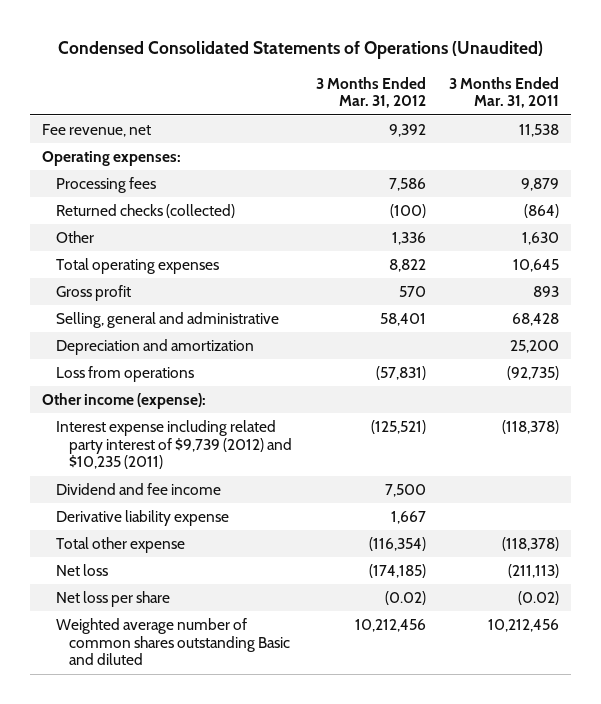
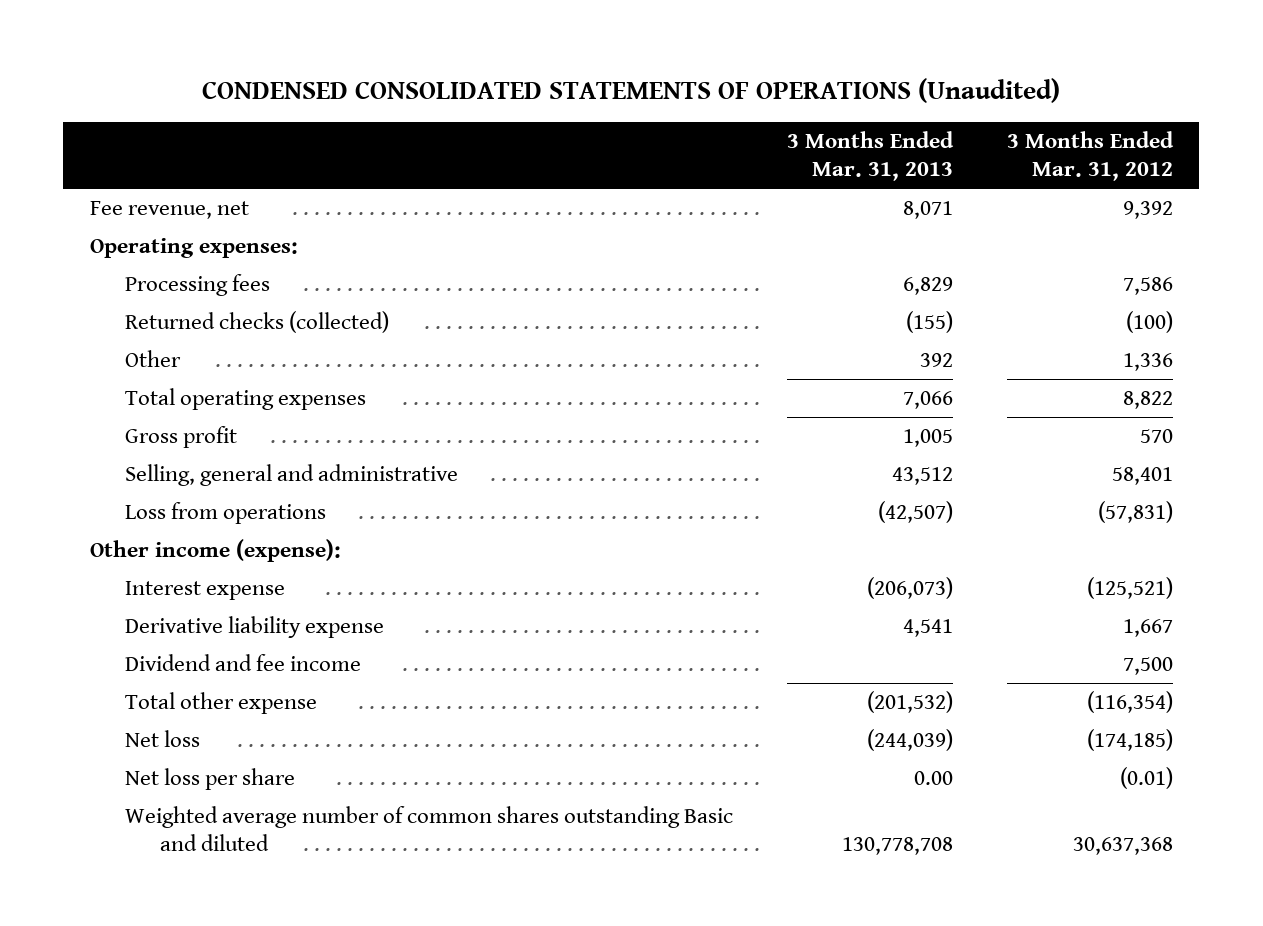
[57,41,543,60] Condensed Consolidated Statements of Operations (Unaudited) -> [202,77,1061,103] CONDENSED CONSOLIDATED STATEMENTS OF OPERATIONS (Unaudited)
[449,76,560,109] 3 Months Ended Mar. 31, 2011 -> none
none -> [786,130,954,182] 3 Months Ended Mar. 31, 2013
[55,338,254,355] Depreciation and amortization -> none
[55,419,293,470] Interest expense including related party interest of $9,739 (2012) and $10,235 (2011) -> [124,580,285,600] Interest expense
[55,482,221,495] Dividend and fee income -> [124,653,361,671] Dividend and fee income
[384,590,426,605] (0.02) -> [1119,766,1173,789] (0.01)
[354,618,426,632] 10,212,456 -> [1072,837,1173,856] 30,637,368

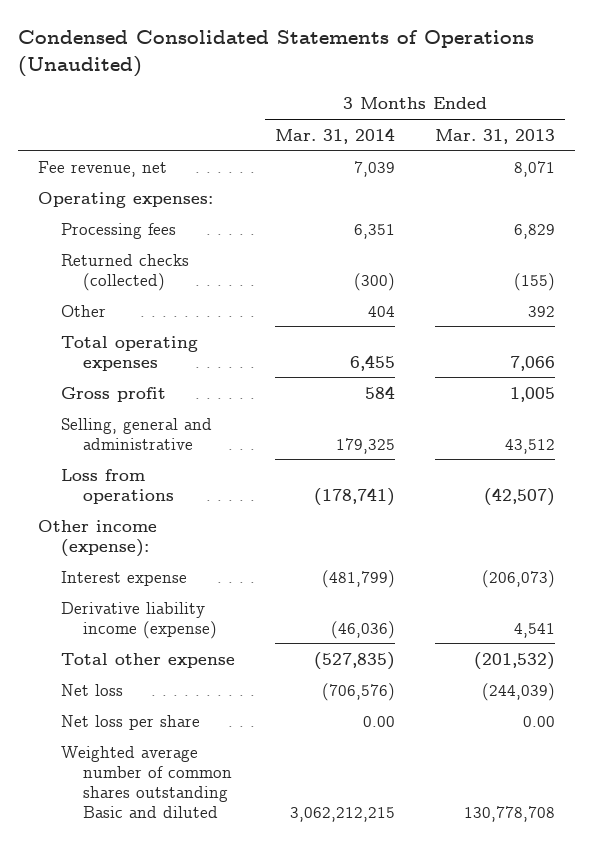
[202,77,1061,103] CONDENSED CONSOLIDATED STATEMENTS OF OPERATIONS (Unaudited) -> [17,30,534,77] Condensed Consolidated Statements of Operations (Unaudited)
[1006,130,1174,182] 3 Months Ended Mar. 31, 2012 -> none
none -> [274,127,395,144] Mar. 31, 2014
[124,653,361,671] Dividend and fee income -> none
[124,615,384,638] Derivative liability expense -> [60,601,218,639] Derivative liability income (expense)

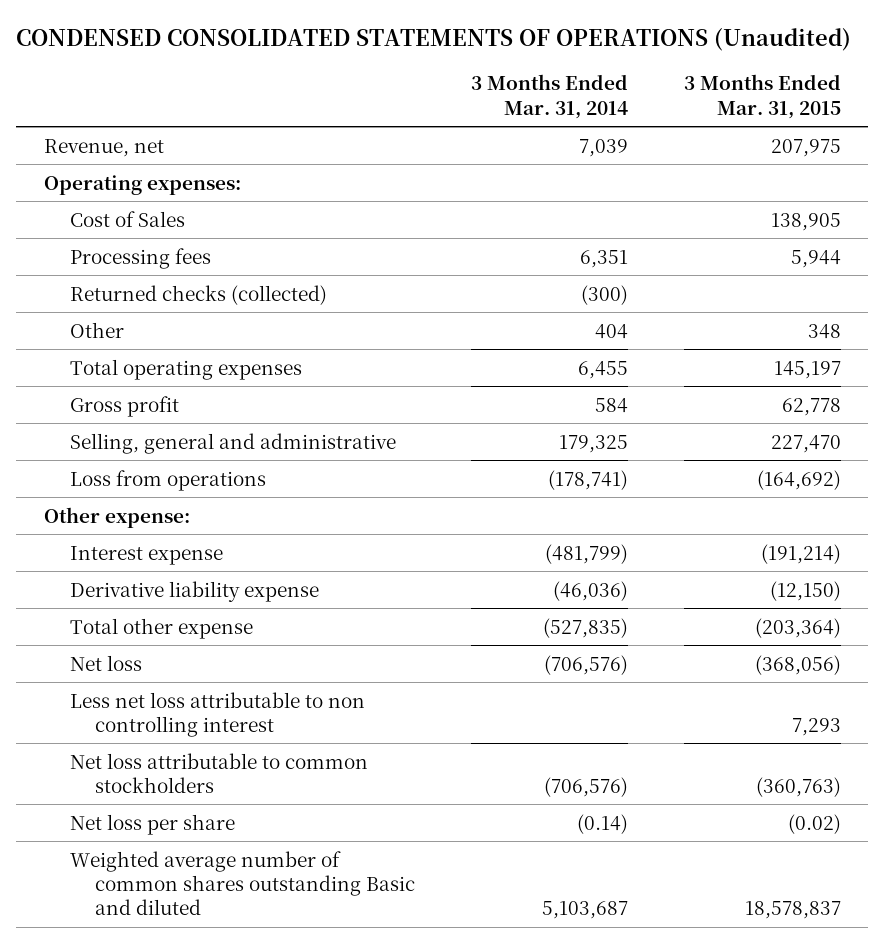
[17,30,534,77] Condensed Consolidated Statements of Operations (Unaudited) -> [16,27,852,51] CONDENSED CONSOLIDATED STATEMENTS OF OPERATIONS (Unaudited)
[435,128,556,144] Mar. 31, 2013 -> none
none -> [683,74,841,119] 3 Months Ended Mar. 31, 2015
[38,160,168,177] Fee revenue, net -> [44,138,165,157] Revenue, net
none -> [69,210,185,227] Cost of Sales
[38,519,158,557] Other income (expense): -> [44,506,191,528] Other expense:
[60,601,218,639] Derivative liability income (expense) -> [69,580,319,602] Derivative liability expense
none -> [69,691,365,737] Less net loss attributable to non controlling interest
none -> [69,752,368,793] Net loss attributable to common stockholders
[362,715,395,727] 0.00 -> [576,813,628,834] (0.14)
[289,807,395,823] 3,062,212,215 -> [541,901,628,920] 5,103,687

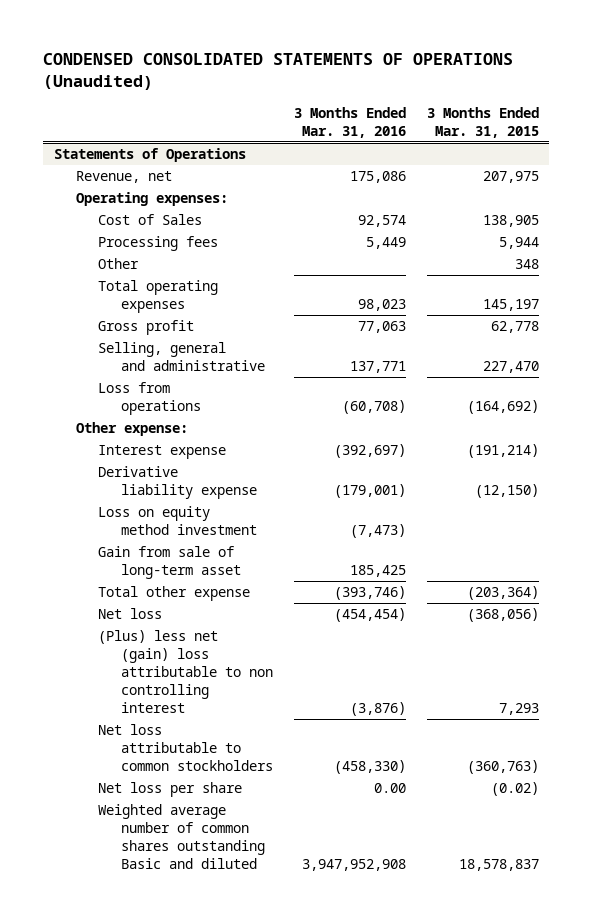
[470,74,628,119] 3 Months Ended Mar. 31, 2014 -> none
none -> [293,106,406,138] 3 Months Ended Mar. 31, 2016
none -> [54,148,247,163] Statements of Operations
[69,284,327,305] Returned checks (collected) -> none
none -> [98,506,257,536] Loss on equity method investment
none -> [98,546,241,580] Gain from sale of long-term asset
[69,691,365,737] Less net loss attributable to non controlling interest -> [98,630,273,713] (Plus) less net (gain) loss attributable to non controlling interest

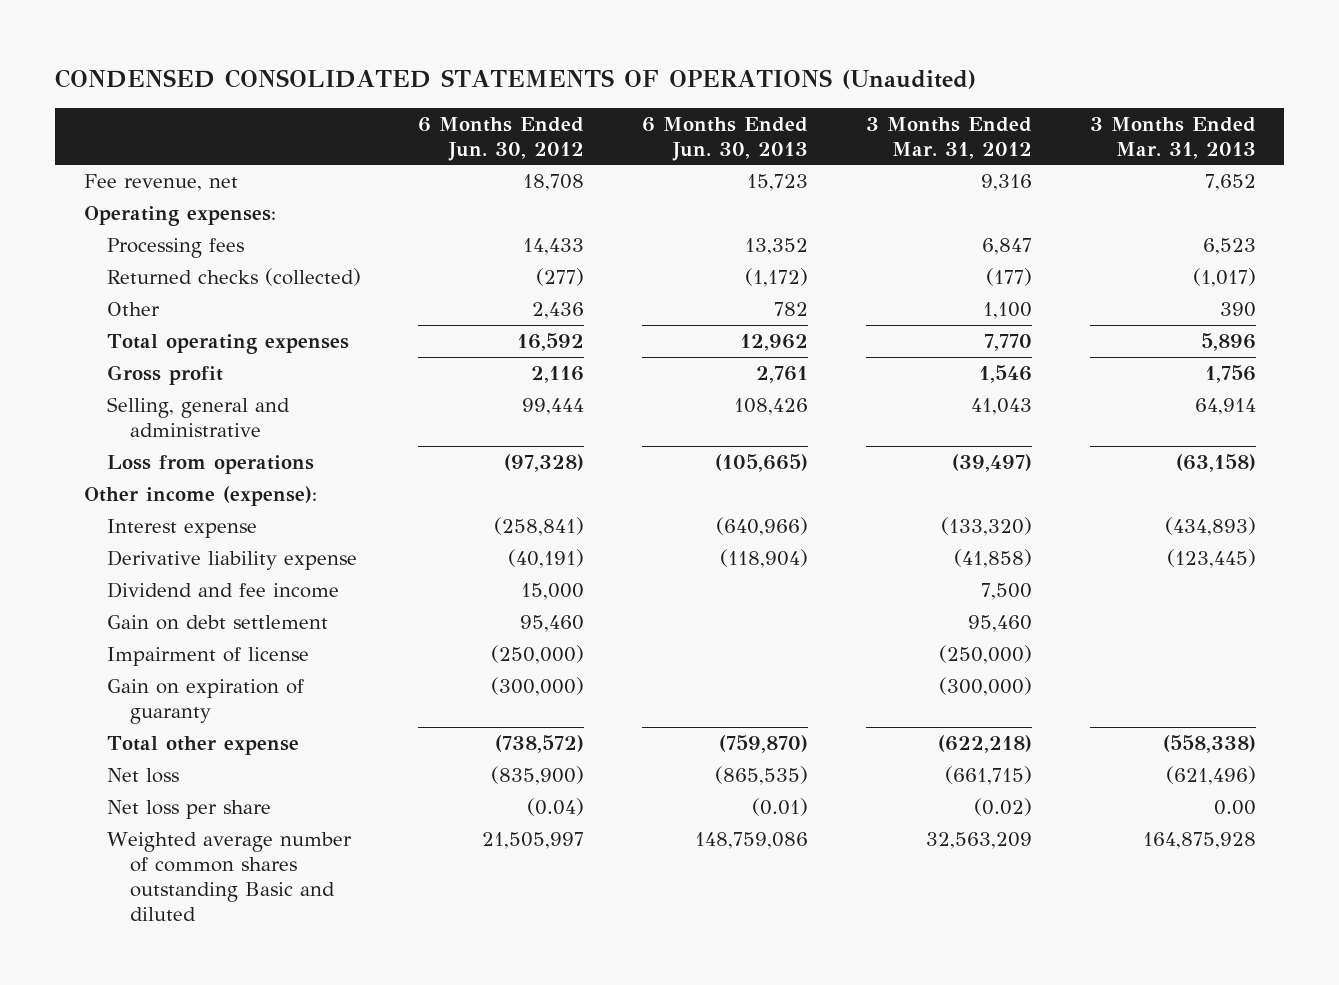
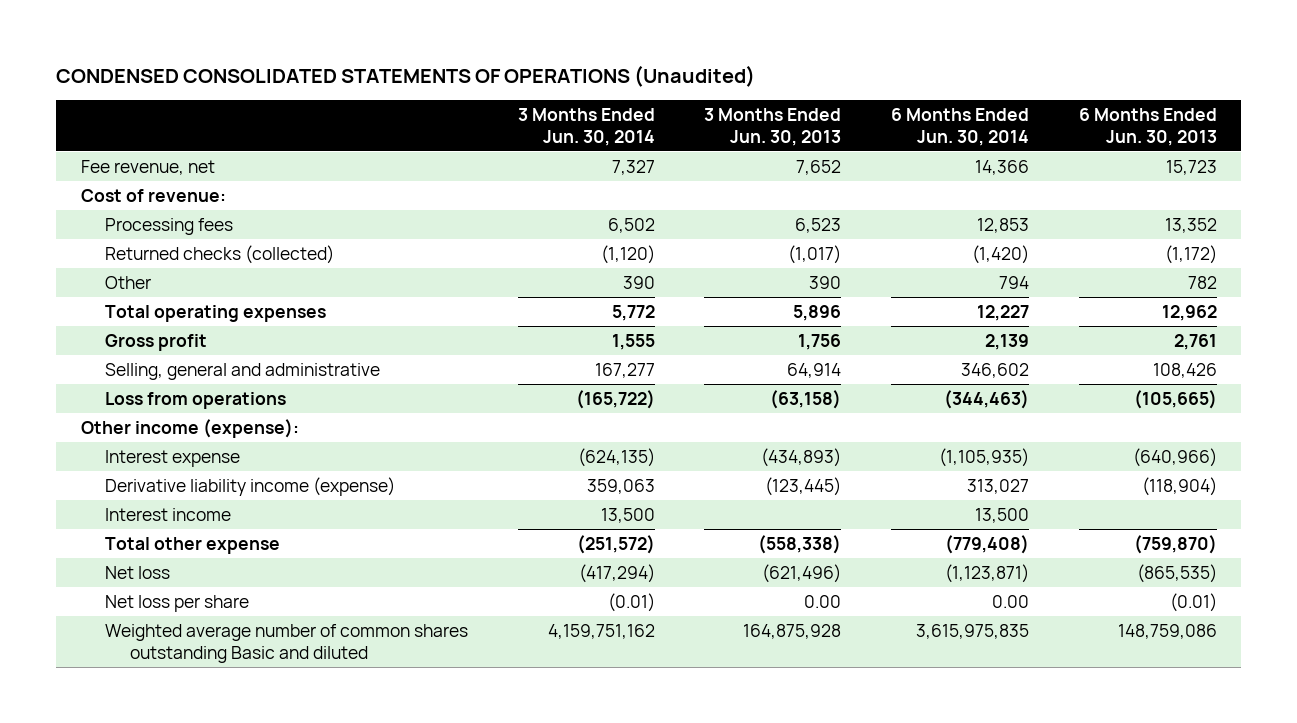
[418,116,585,161] 6 Months Ended Jun. 30, 2012 -> none
[865,116,1032,159] 3 Months Ended Mar. 31, 2012 -> none
[1089,116,1256,159] 3 Months Ended Mar. 31, 2013 -> none
none -> [517,107,655,146] 3 Months Ended Jun. 30, 2014
none -> [704,107,842,146] 3 Months Ended Jun. 30, 2013
none -> [890,107,1029,146] 6 Months Ended Jun. 30, 2014
[83,205,276,226] Operating expenses: -> none
none -> [80,188,226,202] Cost of revenue:
[106,581,339,598] Dividend and fee income -> none
[106,614,328,630] Gain on debt settlement -> none
[106,646,309,666] Impairment of license -> none
[106,678,304,725] Gain on expiration of guaranty -> none
[106,549,357,570] Derivative liability expense -> [105,476,396,496] Derivative liability income (expense)
none -> [105,507,232,521] Interest income

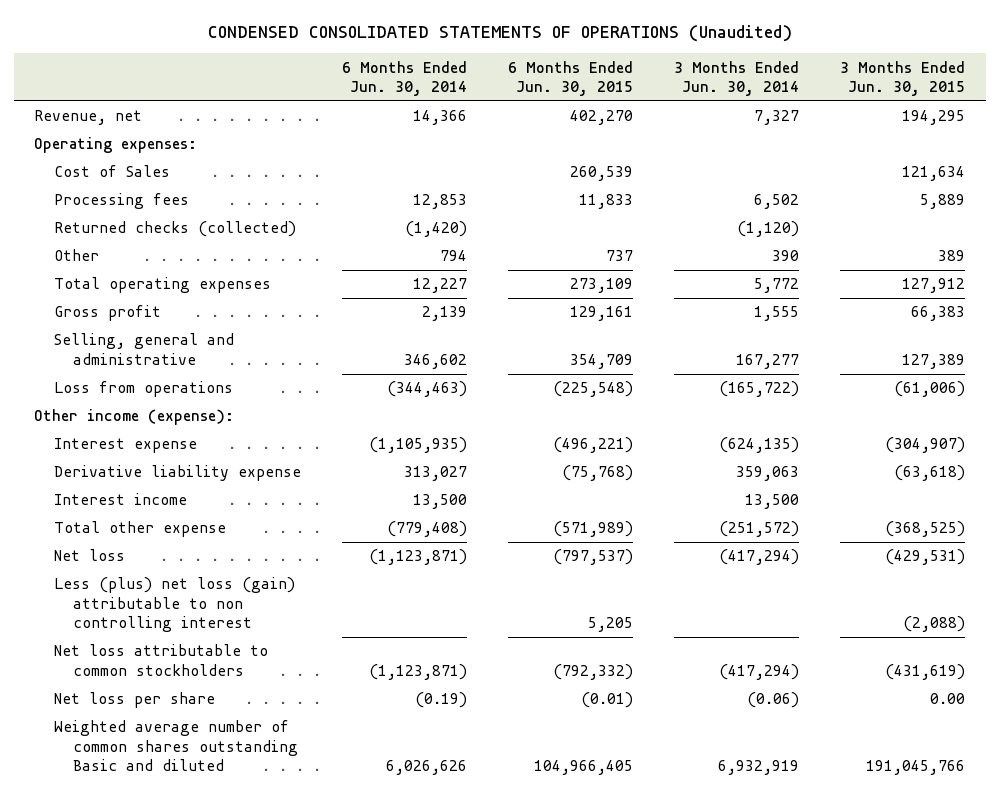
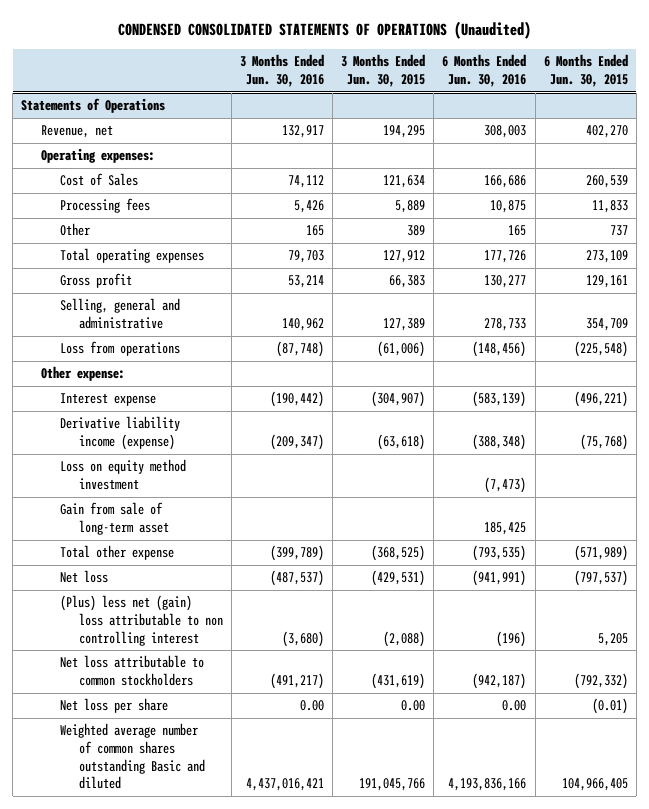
[342,60,468,96] 6 Months Ended Jun. 30, 2014 -> none
[674,60,800,96] 3 Months Ended Jun. 30, 2014 -> none
none -> [239,54,324,87] 3 Months Ended Jun. 30, 2016
none -> [442,54,527,87] 6 Months Ended Jun. 30, 2016
none -> [21,98,166,114] Statements of Operations
[53,221,296,238] Returned checks (collected) -> none
[34,409,235,426] Other income (expense): -> [40,366,125,382] Other expense:
[53,493,187,506] Interest income -> none
[53,465,301,482] Derivative liability expense -> [59,416,180,451] Derivative liability income (expense)
none -> [59,459,186,491] Loss on equity method investment
none -> [59,502,169,536] Gain from sale of long-term asset
[53,577,295,632] Less (plus) net loss (gain) attributable to non controlling interest -> [59,595,223,646] (Plus) less net (gain) loss attributable to non controlling interest

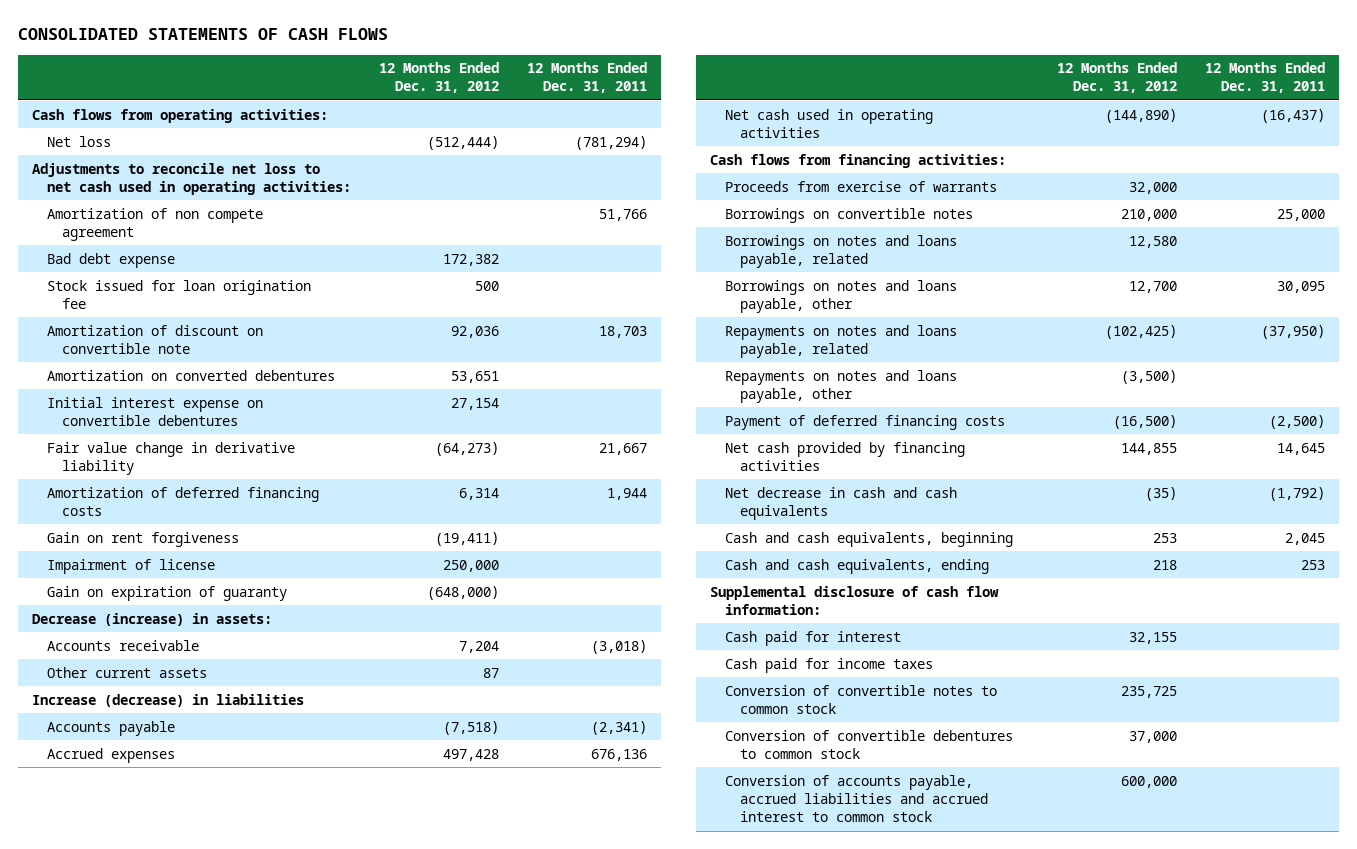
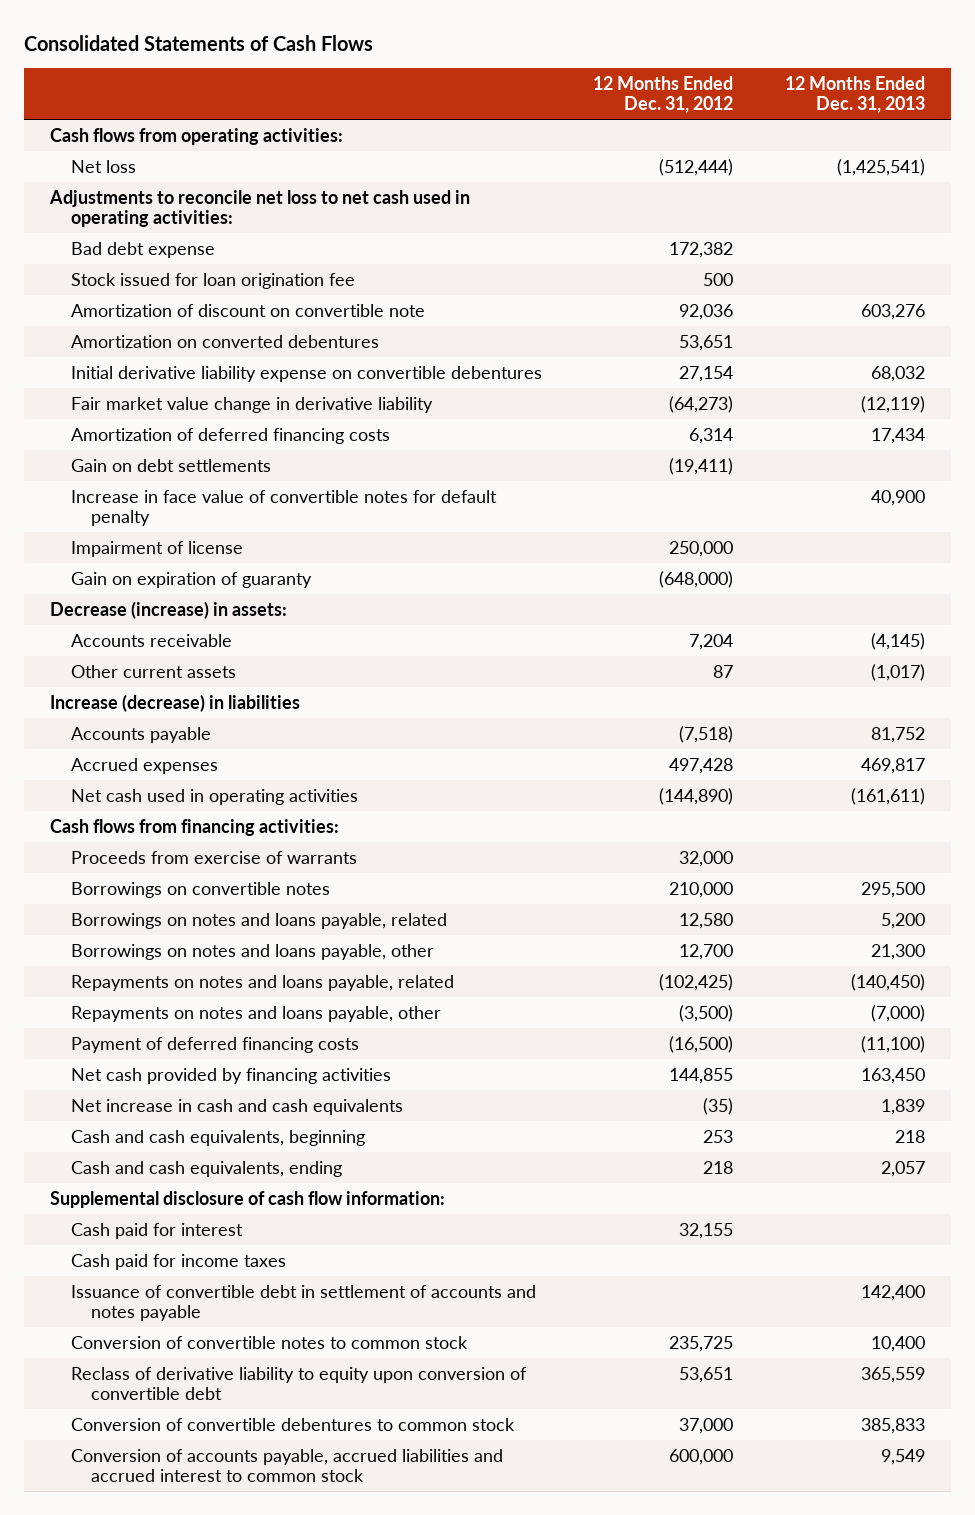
[18,28,389,41] CONSOLIDATED STATEMENTS OF CASH FLOWS -> [23,34,373,51] Consolidated Statements of Cash Flows
[526,62,647,94] 12 Months Ended Dec. 31, 2011 -> none
none -> [784,75,925,114] 12 Months Ended Dec. 31, 2013
[47,207,264,241] Amortization of non compete agreement -> none
[47,396,264,426] Initial interest expense on convertible debentures -> [70,365,542,382] Initial derivative liability expense on convertible debentures
[47,441,296,475] Fair value change in derivative liability -> [70,396,433,413] Fair market value change in derivative liability
[47,531,240,547] Gain on rent forgiveness -> [70,458,271,472] Gain on debt settlements
none -> [70,489,497,526] Increase in face value of convertible notes for default penalty
[725,486,958,520] Net decrease in cash and cash equivalents -> [70,1098,403,1115] Net increase in cash and cash equivalents
none -> [70,1284,536,1321] Issuance of convertible debt in settlement of accounts and notes payable
none -> [70,1366,527,1400] Reclass of derivative liability to equity upon conversion of convertible debt

